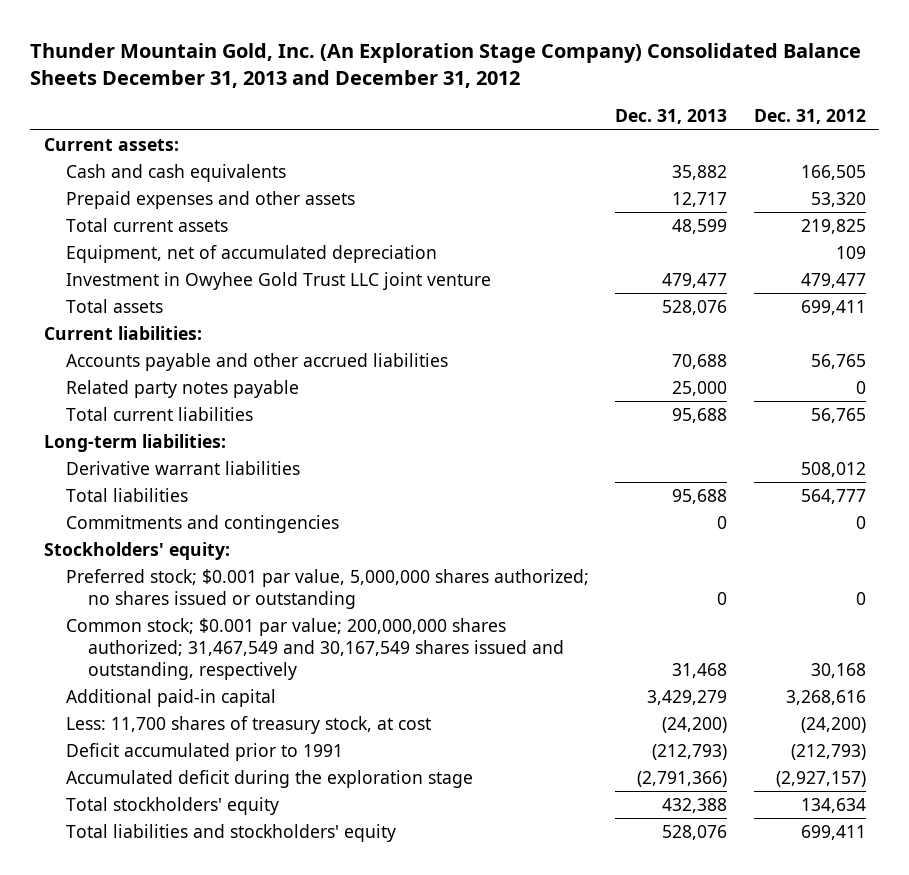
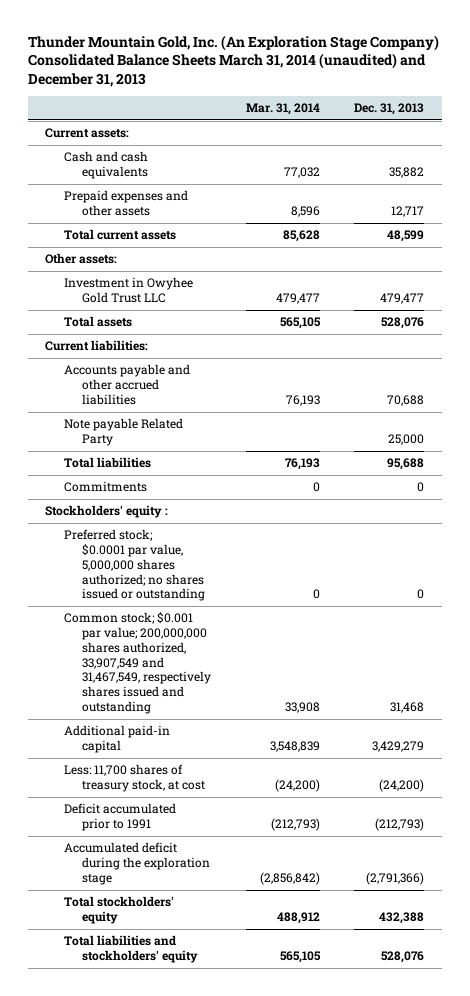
[30,42,862,88] Thunder Mountain Gold, Inc. (An Exploration Stage Company) Consolidated Balance Sheets December 31, 2013 and December 31, 2012 -> [28,34,440,87] Thunder Mountain Gold, Inc. (An Exploration Stage Company) Consolidated Balance Sheets March 31, 2014 (unaudited) and December 31, 2013
[753,109,866,125] Dec. 31, 2012 -> none
none -> [245,103,320,116] Mar. 31, 2014
[66,244,438,263] Equipment, net of accumulated depreciation -> none
none -> [45,253,118,265] Other assets:
[66,271,492,290] Investment in Owyhee Gold Trust LLC joint venture -> [63,277,193,304] Investment in Owyhee Gold Trust LLC
[66,406,254,421] Total current liabilities -> none
[43,433,226,452] Long-term liabilities: -> none
[66,460,301,475] Derivative warrant liabilities -> none
[66,379,300,398] Related party notes payable -> [63,418,183,447] Note payable Related Party
[66,514,340,533] Commitments and contingencies -> [63,481,147,493] Commitments
[43,541,230,560] Stockholders' equity: -> [45,505,169,519] Stockholders' equity :
[66,568,590,609] Preferred stock; $0.001 par value, 5,000,000 shares authorized; no shares issued or outstanding -> [63,529,206,602] Preferred stock; $0.0001 par value, 5,000,000 shares authorized; no shares issued or outstanding
[66,617,565,680] Common stock; $0.001 par value; 200,000,000 shares authorized; 31,467,549 and 30,167,549 shares issued and outstanding, respectively -> [63,612,212,714] Common stock; $0.001 par value; 200,000,000 shares authorized, 33,907,549 and 31,467,549, respectively shares issued and outstanding

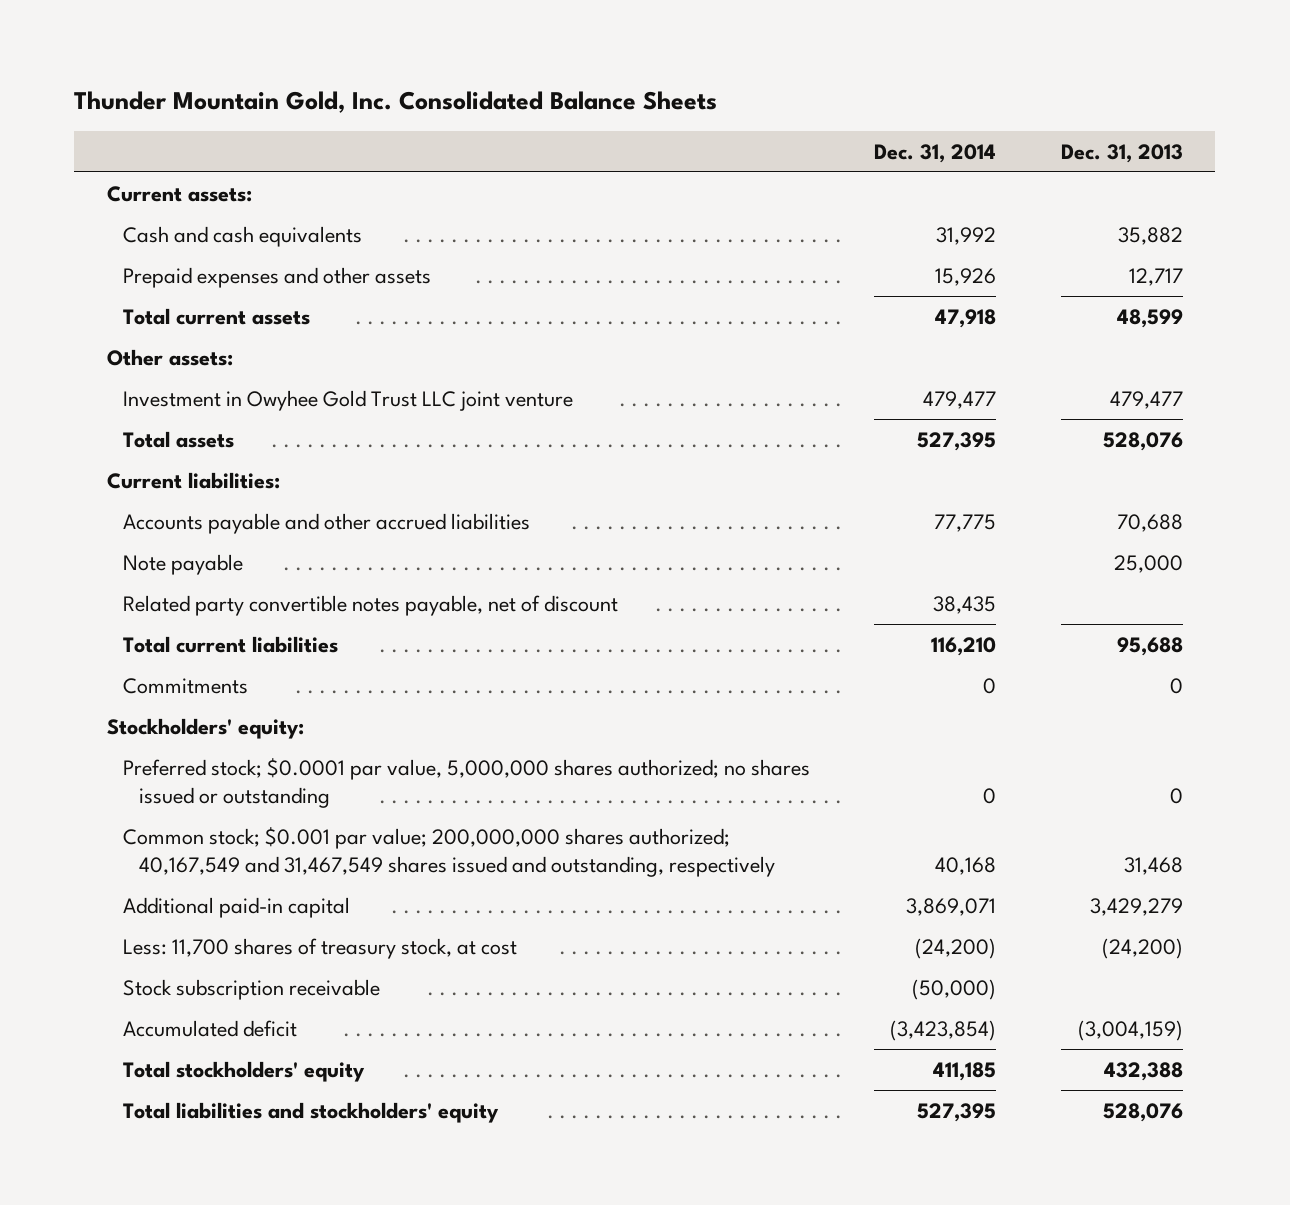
[28,34,440,87] Thunder Mountain Gold, Inc. (An Exploration Stage Company) Consolidated Balance Sheets March 31, 2014 (unaudited) and December 31, 2013 -> [74,90,718,113] Thunder Mountain Gold, Inc. Consolidated Balance Sheets
[245,103,320,116] Mar. 31, 2014 -> none
none -> [874,143,997,163] Dec. 31, 2014
[63,277,193,304] Investment in Owyhee Gold Trust LLC -> [122,389,573,411] Investment in Owyhee Gold Trust LLC joint venture
[63,418,183,447] Note payable Related Party -> [122,553,243,575] Note payable
none -> [122,594,618,616] Related party convertible notes payable, net of discount
[63,457,151,469] Total liabilities -> [122,635,338,653] Total current liabilities
[45,505,169,519] Stockholders' equity : -> [106,717,304,739] Stockholders' equity:
[63,612,212,714] Common stock; $0.001 par value; 200,000,000 shares authorized, 33,907,549 and 31,467,549, respectively shares issued and outstanding -> [122,826,775,877] Common stock; $0.001 par value; 200,000,000 shares authorized; 40,167,549 and 31,467,549 shares issued and outstanding, respectively
[63,842,211,885] Accumulated deficit during the exploration stage -> none
none -> [122,978,380,1000] Stock subscription receivable
[63,803,176,832] Deficit accumulated prior to 1991 -> [122,1019,297,1037] Accumulated deficit
[375,818,425,832] (212,793) -> [1078,1019,1184,1041] (3,004,159)

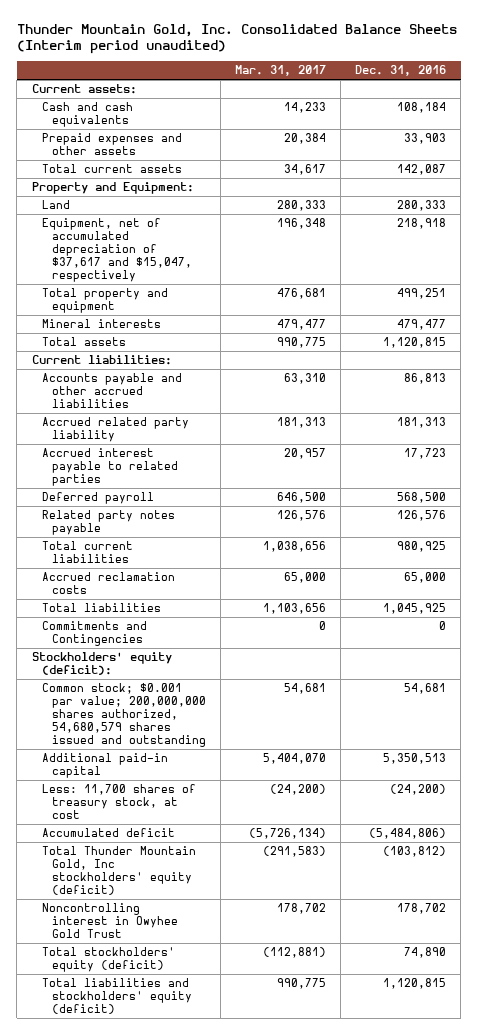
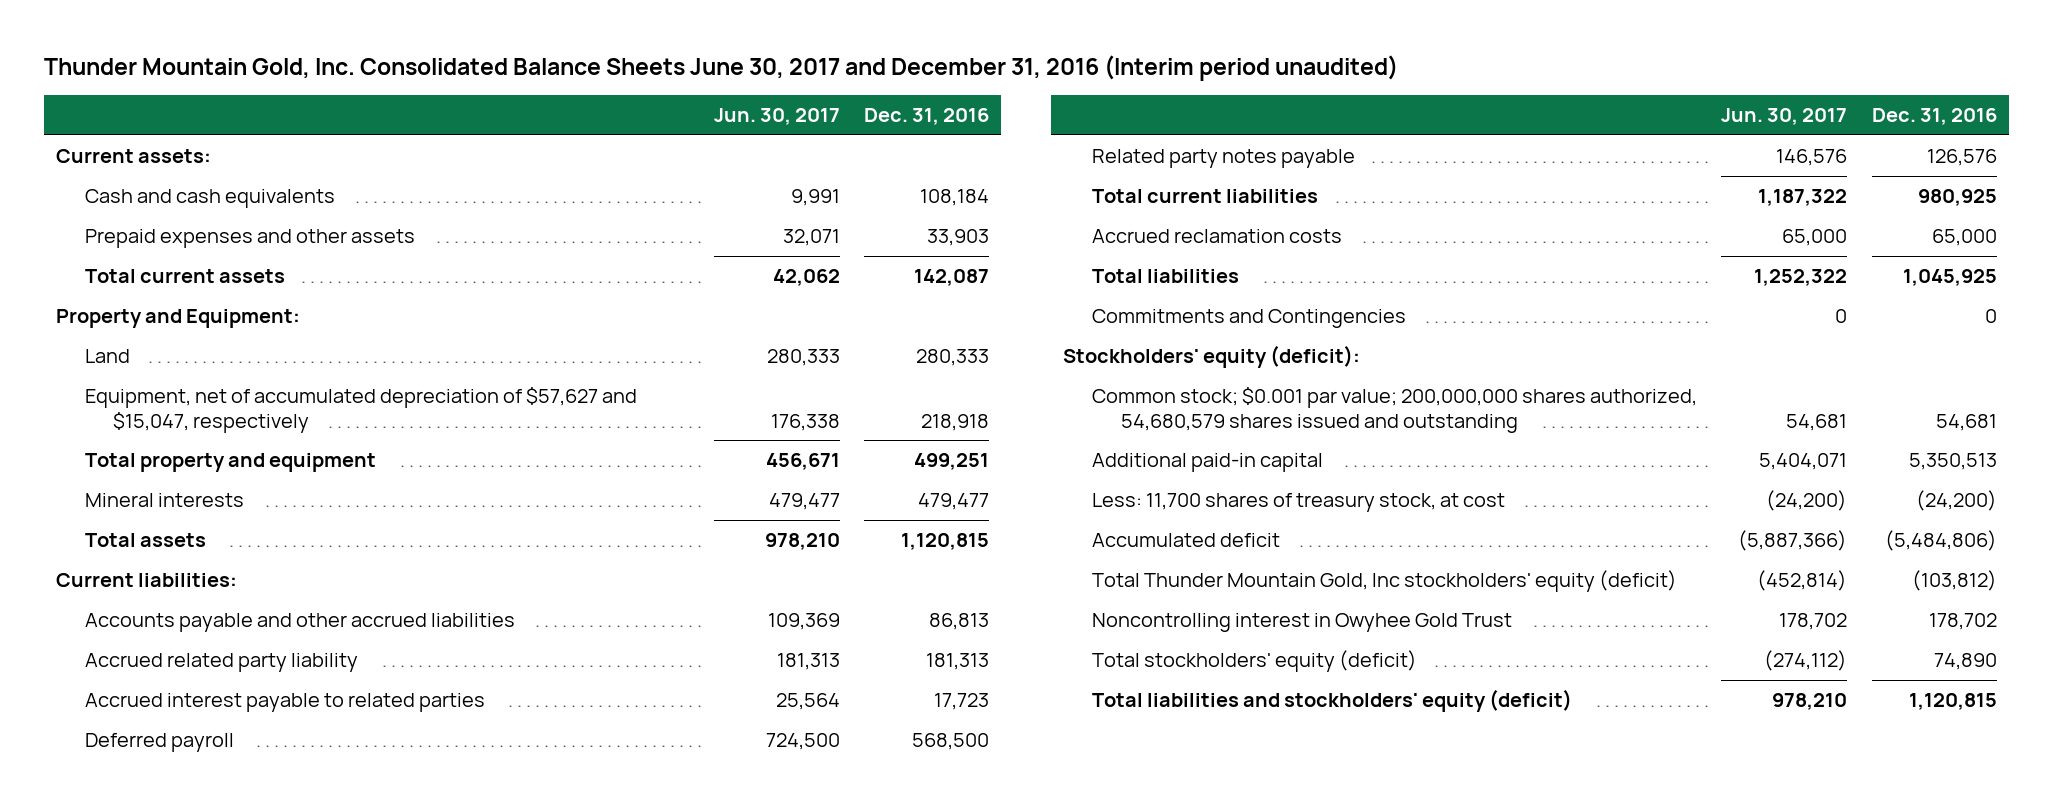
[16,23,457,55] Thunder Mountain Gold, Inc. Consolidated Balance Sheets (Interim period unaudited) -> [43,54,1398,81] Thunder Mountain Gold, Inc. Consolidated Balance Sheets June 30, 2017 and December 31, 2016 (Interim period unaudited)
[235,65,327,77] Mar. 31, 2017 -> none
none -> [713,108,840,126] Jun. 30, 2017
[41,218,192,282] Equipment, net of accumulated depreciation of $37,617 and $15,047, respectively -> [84,387,637,433] Equipment, net of accumulated depreciation of $57,627 and $15,047, respectively

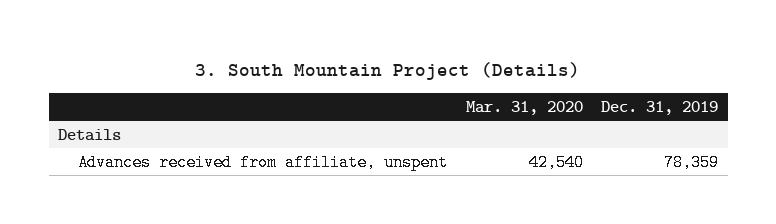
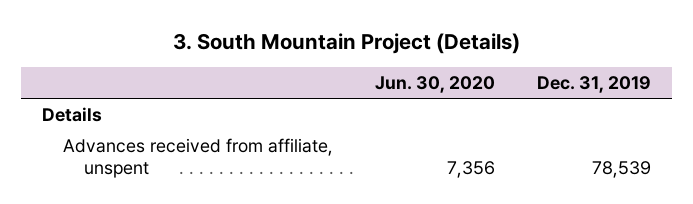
[465,101,583,116] Mar. 31, 2020 -> none
none -> [375,76,496,94] Jun. 30, 2020
[664,153,720,171] 78,359 -> [592,161,652,179] 78,539

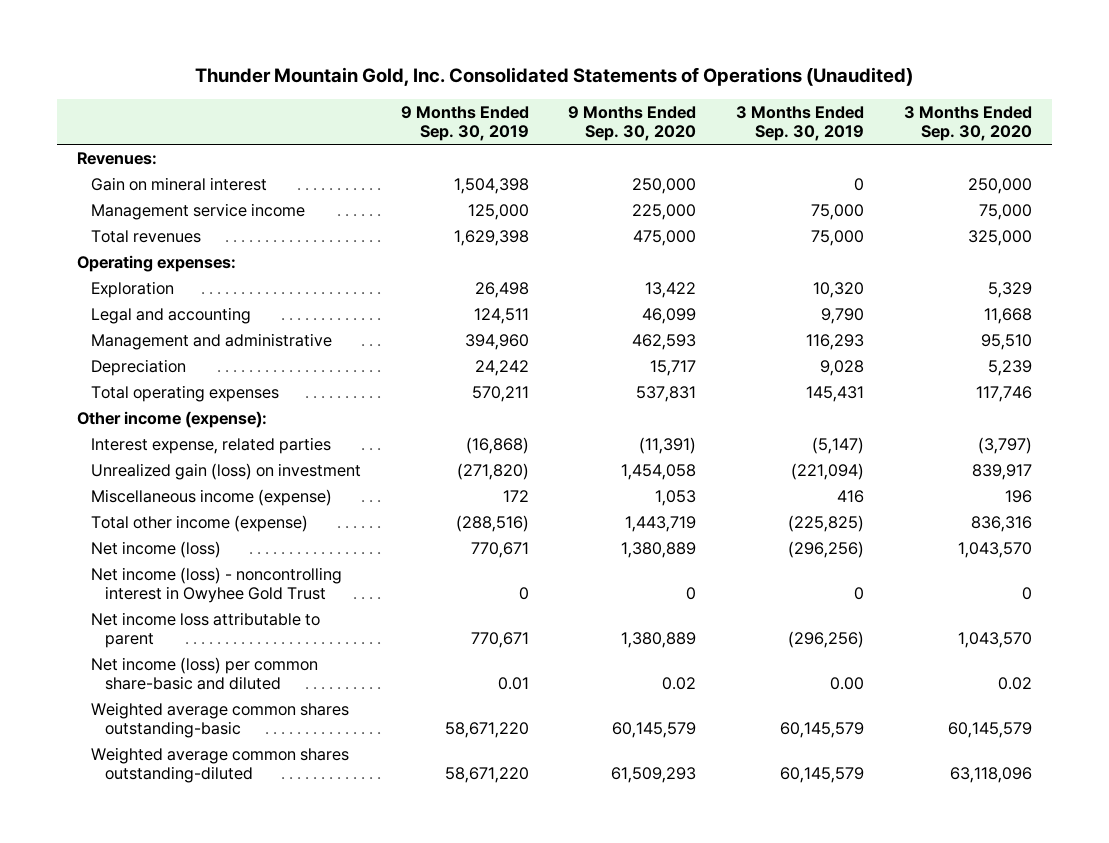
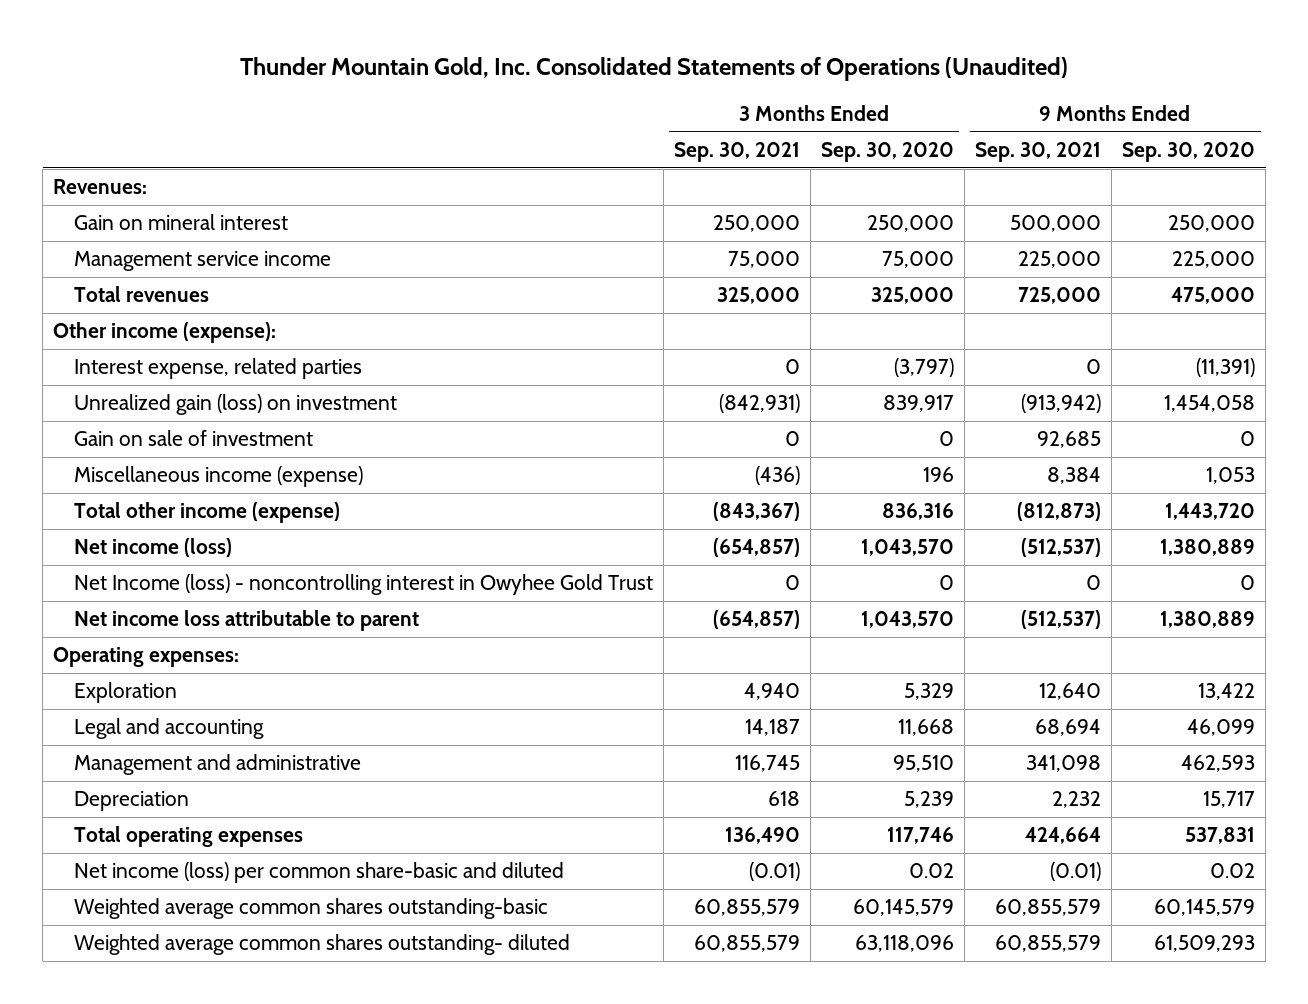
[400,105,529,142] 9 Months Ended Sep. 30, 2019 -> none
[736,105,865,142] 3 Months Ended Sep. 30, 2019 -> none
none -> [674,142,801,163] Sep. 30, 2021
none -> [975,142,1102,163] Sep. 30, 2021
none -> [74,430,314,447] Gain on sale of investment
[625,515,697,532] 1,443,719 -> [1165,503,1256,521] 1,443,720
[90,566,342,604] Net income (loss) - noncontrolling interest in Owyhee Gold Trust -> [74,574,654,596] Net Income (loss) - noncontrolling interest in Owyhee Gold Trust
[76,254,236,272] Operating expenses: -> [53,647,240,668] Operating expenses:
[90,280,174,298] Exploration -> [74,682,178,704] Exploration
[90,306,251,324] Legal and accounting -> [74,718,265,740] Legal and accounting
[90,332,332,350] Management and administrative -> [74,754,362,776] Management and administrative
[90,358,186,376] Depreciation -> [74,791,190,812] Depreciation
[90,384,279,402] Total operating expenses -> [74,826,304,848] Total operating expenses
[90,746,349,784] Weighted average common shares outstanding-diluted -> [74,934,571,956] Weighted average common shares outstanding- diluted

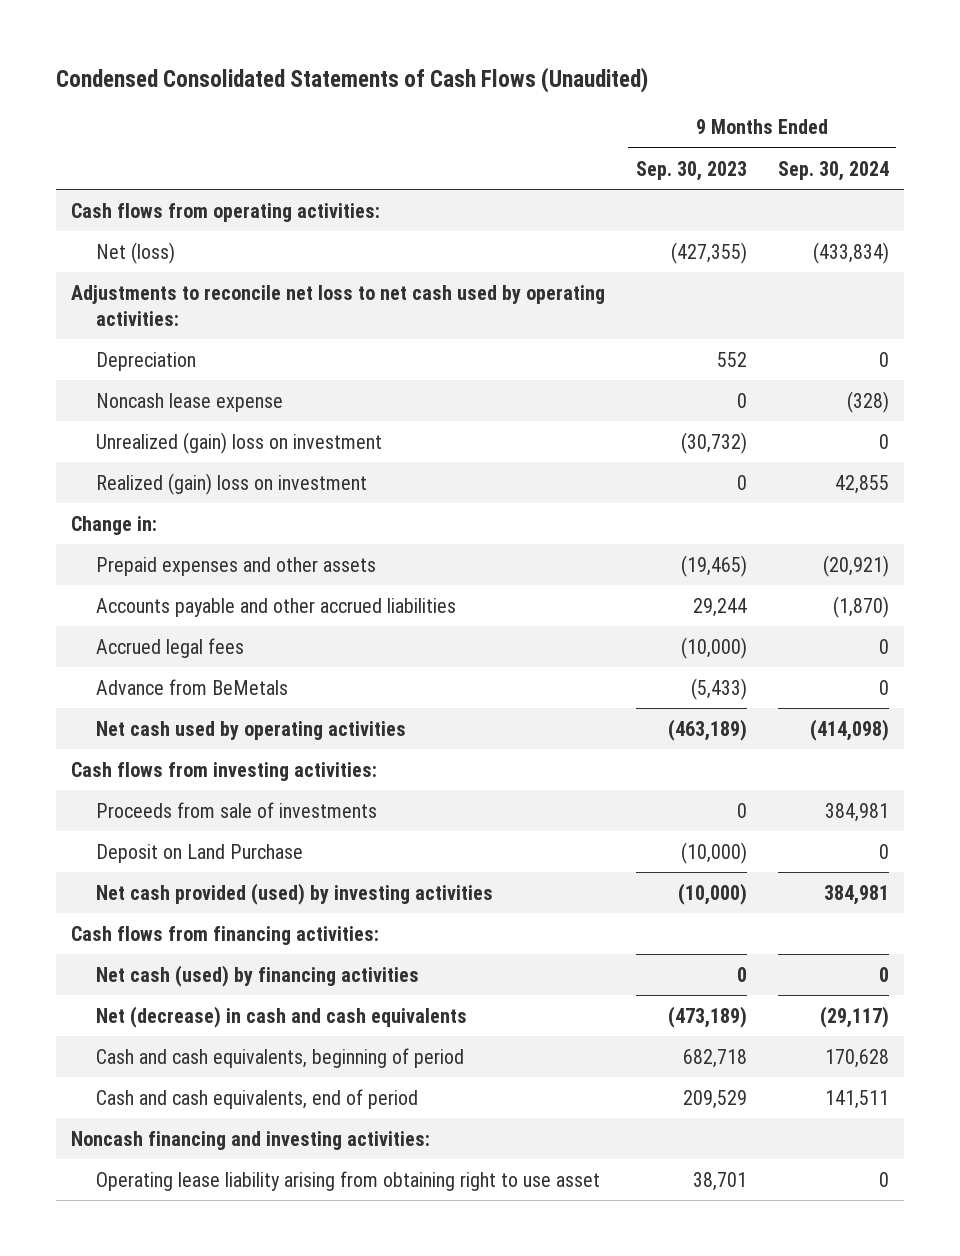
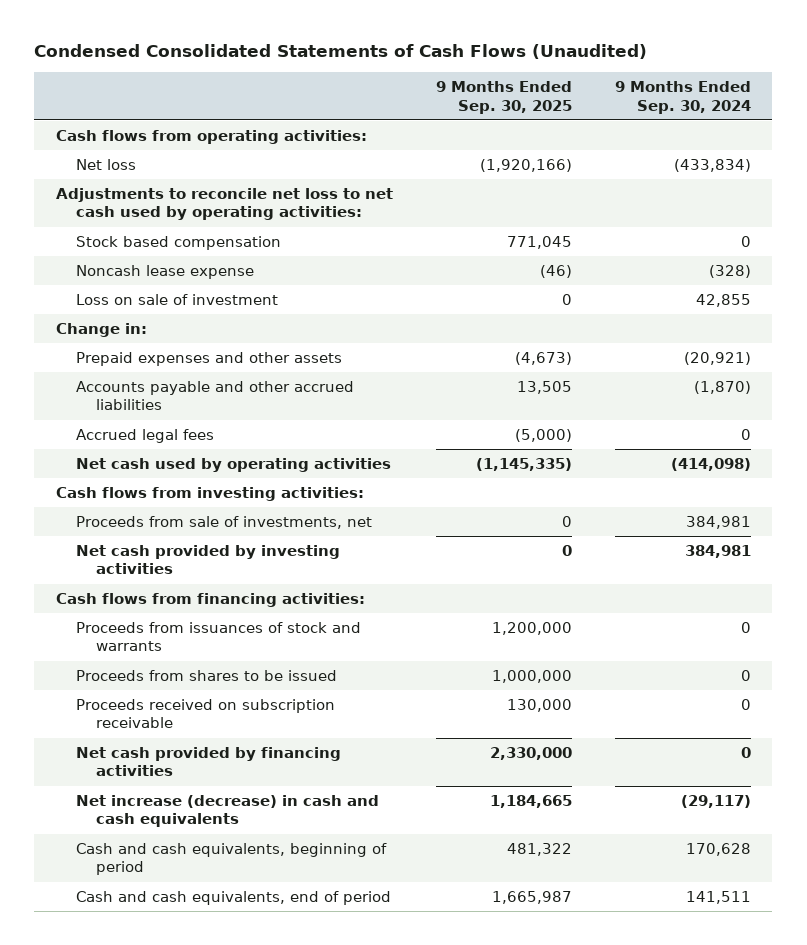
[636,160,748,181] Sep. 30, 2023 -> none
none -> [435,81,572,114] 9 Months Ended Sep. 30, 2025
[96,241,176,264] Net (loss) -> [75,158,136,170] Net loss
[96,351,197,371] Depreciation -> none
none -> [75,235,281,250] Stock based compensation
[96,431,383,454] Unrealized (gain) loss on investment -> none
[96,472,368,495] Realized (gain) loss on investment -> [75,293,278,305] Loss on sale of investment
[96,678,289,695] Advance from BeMetals -> none
[96,843,304,863] Deposit on Land Purchase -> none
[96,801,378,818] Proceeds from sale of investments -> [75,515,372,529] Proceeds from sale of investments, net
[96,882,494,905] Net cash provided (used) by investing activities -> [75,544,340,575] Net cash provided by investing activities
none -> [75,621,361,652] Proceeds from issuances of stock and warrants
none -> [75,669,337,681] Proceeds from shares to be issued
none -> [75,698,335,729] Proceeds received on subscription receivable
[96,964,420,987] Net cash (used) by financing activities -> [75,746,341,777] Net cash provided by financing activities
[96,1005,468,1028] Net (decrease) in cash and cash equivalents -> [75,794,379,828] Net increase (decrease) in cash and cash equivalents
[71,1130,431,1150] Noncash financing and investing activities: -> none
[96,1170,601,1191] Operating lease liability arising from obtaining right to use asset -> none

